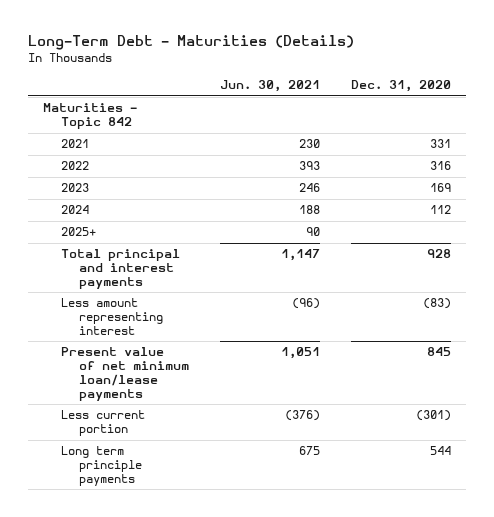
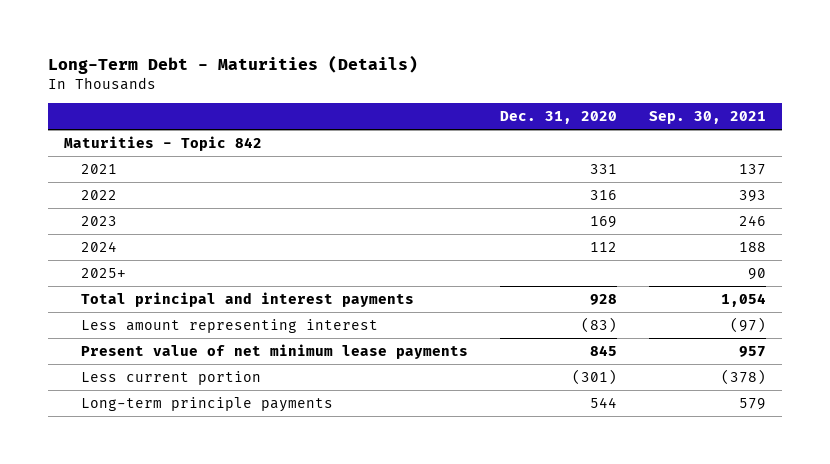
[219,80,320,93] Jun. 30, 2021 -> none
none -> [648,111,766,125] Sep. 30, 2021
[61,347,189,401] Present value of net minimum loan/lease payments -> [81,343,469,359] Present value of net minimum lease payments
[61,446,142,486] Long term principle payments -> [81,396,334,412] Long-term principle payments

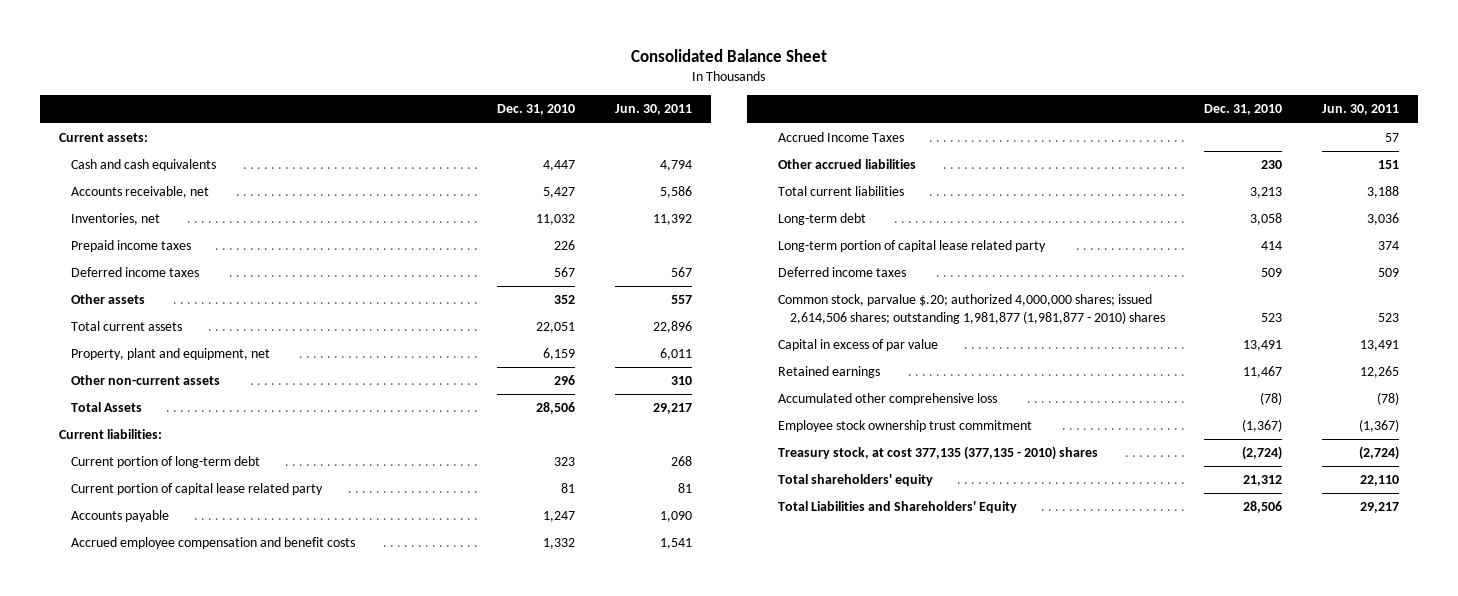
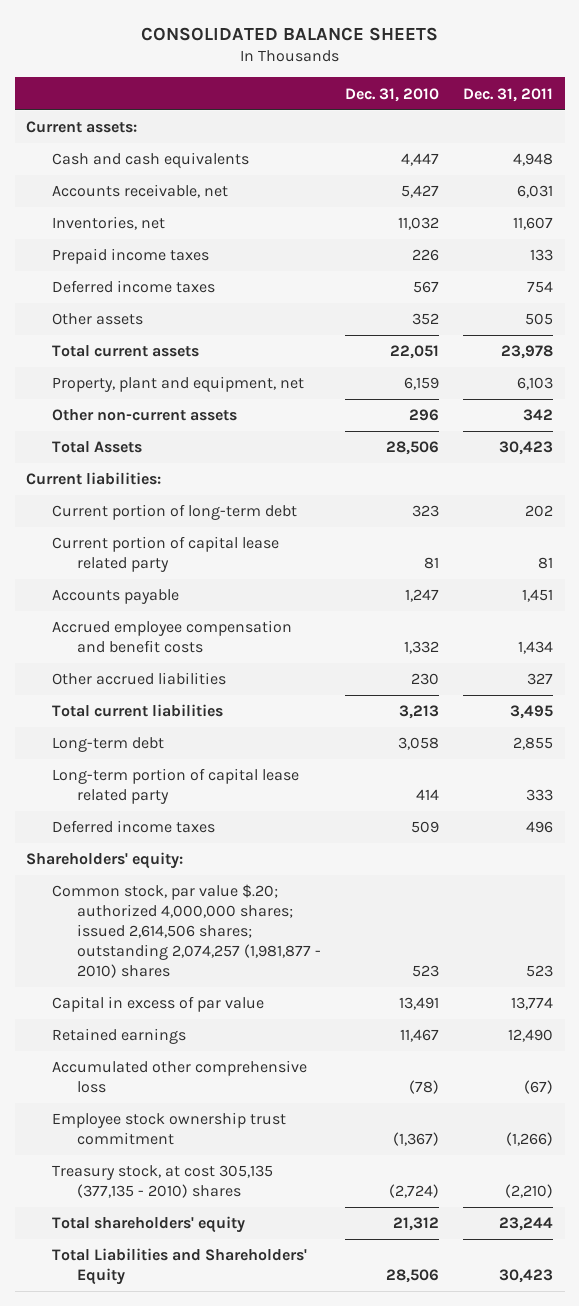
[630,48,827,62] Consolidated Balance Sheet -> [140,26,438,41] CONSOLIDATED BALANCE SHEETS
[614,104,692,116] Jun. 30, 2011 -> none
none -> [462,87,553,102] Dec. 31, 2011
[778,132,905,143] Accrued Income Taxes -> none
none -> [26,852,184,870] Shareholders' equity:
[778,294,1166,324] Common stock, parvalue $.20; authorized 4,000,000 shares; issued 2,614,506 shares; outstanding 1,981,877 (1,981,877 - 2010) shares -> [51,884,322,979] Common stock, par value $.20; authorized 4,000,000 shares; issued 2,614,506 shares; outstanding 2,074,257 (1,981,877 - 2010) shares
[778,446,1099,461] Treasury stock, at cost 377,135 (377,135 - 2010) shares -> [51,1165,273,1199] Treasury stock, at cost 305,135 (377,135 - 2010) shares

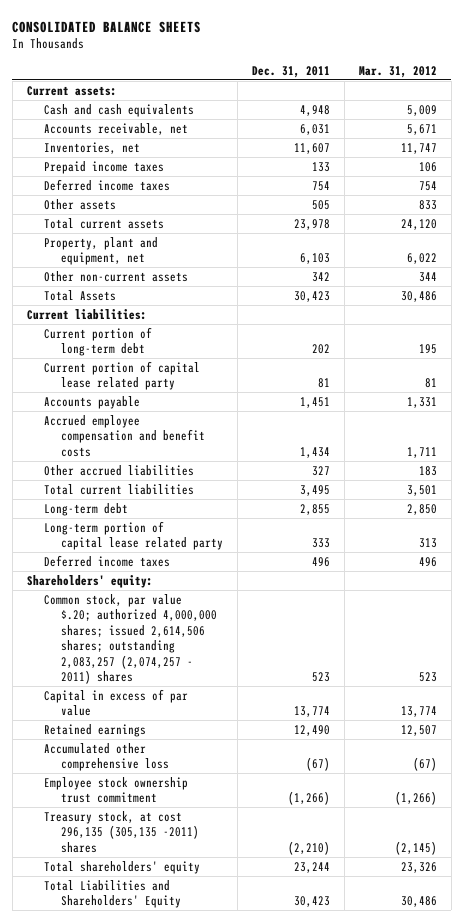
[345,87,440,102] Dec. 31, 2010 -> none
none -> [358,65,437,78] Mar. 31, 2012
[51,884,322,979] Common stock, par value $.20; authorized 4,000,000 shares; issued 2,614,506 shares; outstanding 2,074,257 (1,981,877 - 2010) shares -> [43,593,217,685] Common stock, par value $.20; authorized 4,000,000 shares; issued 2,614,506 shares; outstanding 2,083,257 (2,074,257 - 2011) shares
[51,1165,273,1199] Treasury stock, at cost 305,135 (377,135 - 2010) shares -> [43,810,199,853] Treasury stock, at cost 296,135 (305,135 -2011) shares

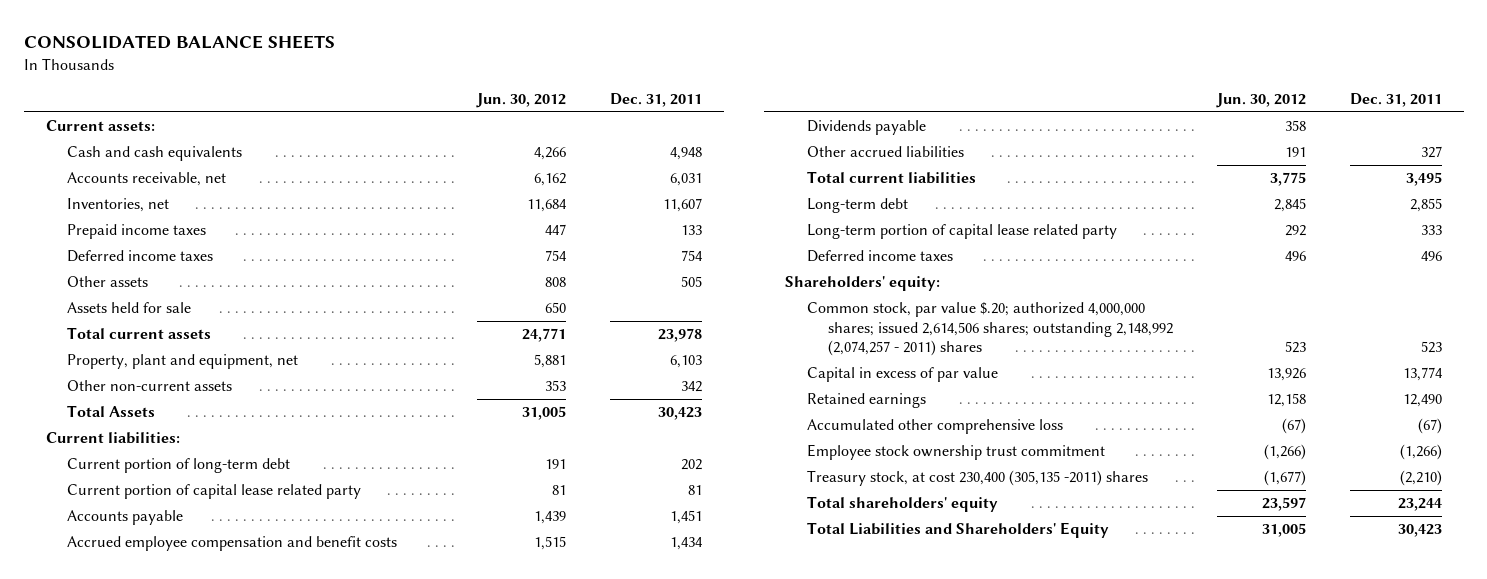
[358,65,437,78] Mar. 31, 2012 -> none
none -> [476,92,567,108] Jun. 30, 2012
none -> [67,302,192,314] Assets held for sale
none -> [806,120,926,136] Dividends payable
[43,593,217,685] Common stock, par value $.20; authorized 4,000,000 shares; issued 2,614,506 shares; outstanding 2,083,257 (2,074,257 - 2011) shares -> [806,302,1174,356] Common stock, par value $.20; authorized 4,000,000 shares; issued 2,614,506 shares; outstanding 2,148,992 (2,074,257 - 2011) shares
[43,810,199,853] Treasury stock, at cost 296,135 (305,135 -2011) shares -> [806,470,1148,487] Treasury stock, at cost 230,400 (305,135 -2011) shares

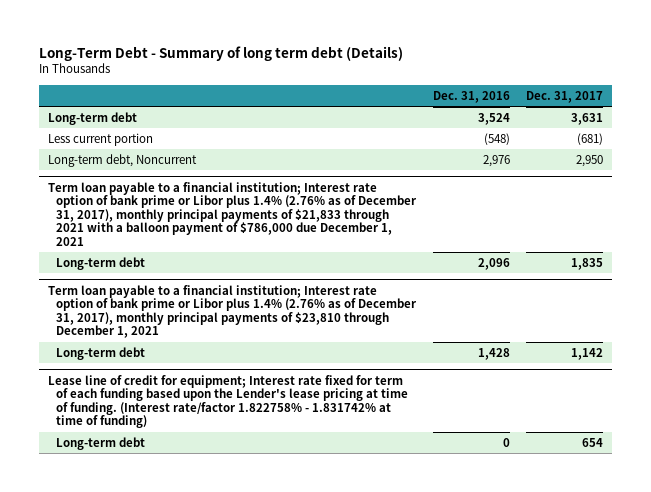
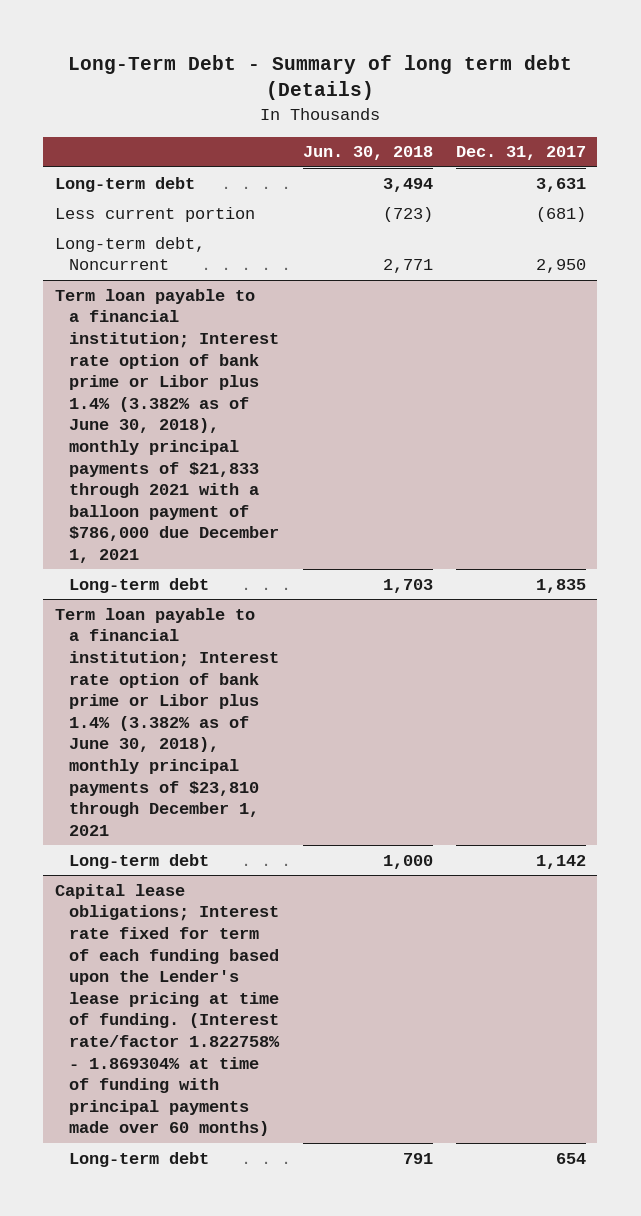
[432,90,510,103] Dec. 31, 2016 -> none
none -> [302,146,433,161] Jun. 30, 2018
[47,181,418,246] Term loan payable to a financial institution; Interest rate option of bank prime or Libor plus 1.4% (2.76% as of December 31, 2017), monthly principal payments of $21,833 through 2021 with a balloon payment of $786,000 due December 1, 2021 -> [54,288,280,564] Term loan payable to a financial institution; Interest rate option of bank prime or Libor plus 1.4% (3.382% as of June 30, 2018), monthly principal payments of $21,833 through 2021 with a balloon payment of $786,000 due December 1, 2021
[47,284,418,339] Term loan payable to a financial institution; Interest rate option of bank prime or Libor plus 1.4% (2.76% as of December 31, 2017), monthly principal payments of $23,810 through December 1, 2021 -> [54,607,280,836] Term loan payable to a financial institution; Interest rate option of bank prime or Libor plus 1.4% (3.382% as of June 30, 2018), monthly principal payments of $23,810 through December 1, 2021
[47,374,409,429] Lease line of credit for equipment; Interest rate fixed for term of each funding based upon the Lender's lease pricing at time of funding. (Interest rate/factor 1.822758% - 1.831742% at time of funding) -> [54,883,281,1137] Capital lease obligations; Interest rate fixed for term of each funding based upon the Lender's lease pricing at time of funding. (Interest rate/factor 1.822758% - 1.869304% at time of funding with principal payments made over 60 months)

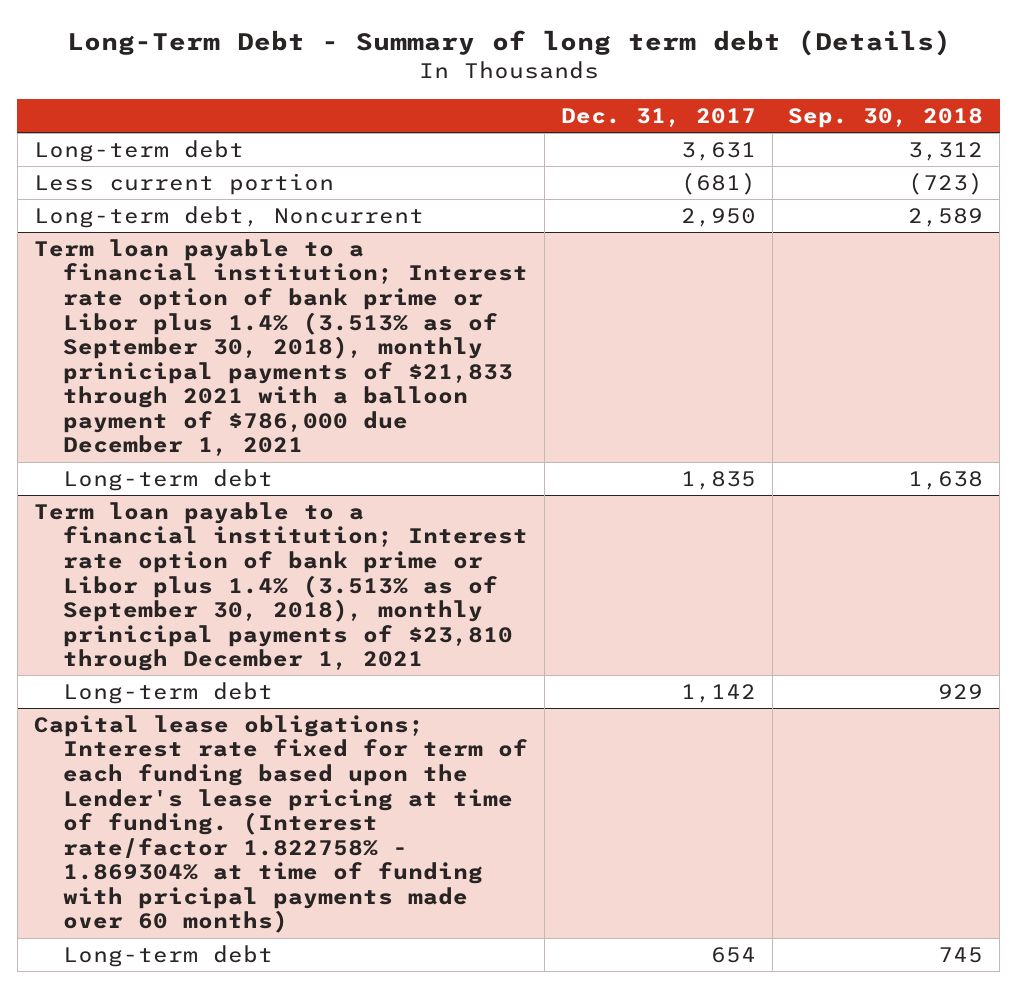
[302,146,433,161] Jun. 30, 2018 -> none
none -> [788,108,984,129] Sep. 30, 2018
[54,288,280,564] Term loan payable to a financial institution; Interest rate option of bank prime or Libor plus 1.4% (3.382% as of June 30, 2018), monthly principal payments of $21,833 through 2021 with a balloon payment of $786,000 due December 1, 2021 -> [33,238,529,457] Term loan payable to a financial institution; Interest rate option of bank prime or Libor plus 1.4% (3.513% as of September 30, 2018), monthly prinicipal payments of $21,833 through 2021 with a balloon payment of $786,000 due December 1, 2021
[54,607,280,836] Term loan payable to a financial institution; Interest rate option of bank prime or Libor plus 1.4% (3.382% as of June 30, 2018), monthly principal payments of $23,810 through December 1, 2021 -> [33,501,529,672] Term loan payable to a financial institution; Interest rate option of bank prime or Libor plus 1.4% (3.513% as of September 30, 2018), monthly prinicipal payments of $23,810 through December 1, 2021
[54,883,281,1137] Capital lease obligations; Interest rate fixed for term of each funding based upon the Lender's lease pricing at time of funding. (Interest rate/factor 1.822758% - 1.869304% at time of funding with principal payments made over 60 months) -> [33,714,529,934] Capital lease obligations; Interest rate fixed for term of each funding based upon the Lender's lease pricing at time of funding. (Interest rate/factor 1.822758% - 1.869304% at time of funding with pricipal payments made over 60 months)

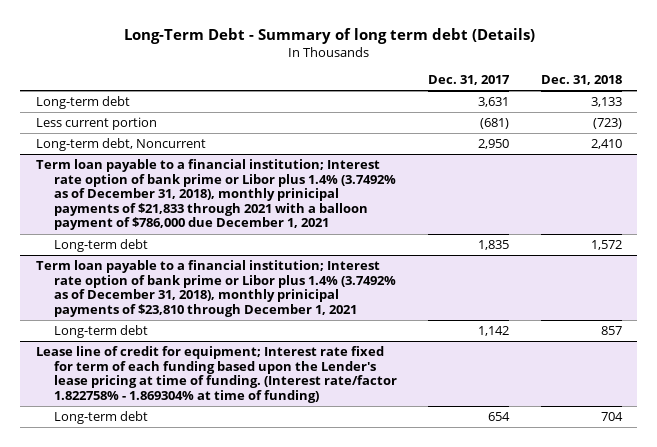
[788,108,984,129] Sep. 30, 2018 -> none
none -> [540,75,622,86] Dec. 31, 2018
[33,238,529,457] Term loan payable to a financial institution; Interest rate option of bank prime or Libor plus 1.4% (3.513% as of September 30, 2018), monthly prinicipal payments of $21,833 through 2021 with a balloon payment of $786,000 due December 1, 2021 -> [35,159,397,231] Term loan payable to a financial institution; Interest rate option of bank prime or Libor plus 1.4% (3.7492% as of December 31, 2018), monthly prinicipal payments of $21,833 through 2021 with a balloon payment of $786,000 due December 1, 2021
[33,501,529,672] Term loan payable to a financial institution; Interest rate option of bank prime or Libor plus 1.4% (3.513% as of September 30, 2018), monthly prinicipal payments of $23,810 through December 1, 2021 -> [35,260,397,317] Term loan payable to a financial institution; Interest rate option of bank prime or Libor plus 1.4% (3.7492% as of December 31, 2018), monthly prinicipal payments of $23,810 through December 1, 2021
[33,714,529,934] Capital lease obligations; Interest rate fixed for term of each funding based upon the Lender's lease pricing at time of funding. (Interest rate/factor 1.822758% - 1.869304% at time of funding with pricipal payments made over 60 months) -> [35,346,398,403] Lease line of credit for equipment; Interest rate fixed for term of each funding based upon the Lender's lease pricing at time of funding. (Interest rate/factor 1.822758% - 1.869304% at time of funding)

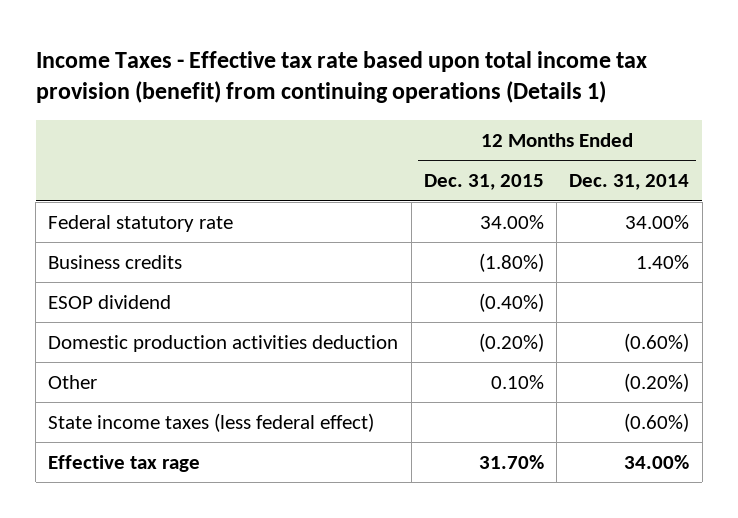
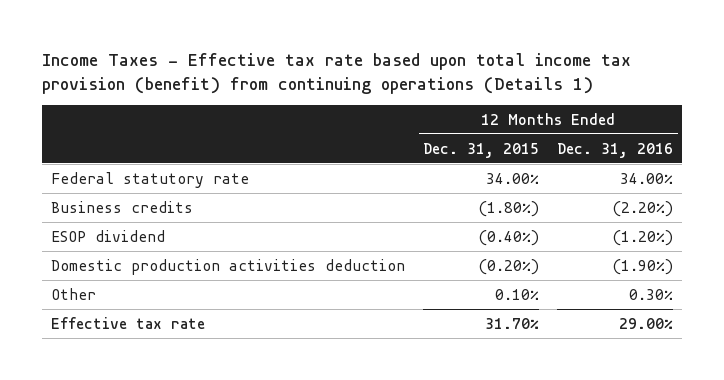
[569,173,690,190] Dec. 31, 2014 -> none
none -> [557,142,674,158] Dec. 31, 2016
[48,412,375,432] State income taxes (less federal effect) -> none
[48,454,201,472] Effective tax rage -> [51,316,206,329] Effective tax rate

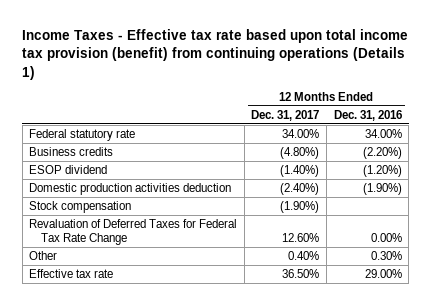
[423,142,540,158] Dec. 31, 2015 -> none
none -> [251,109,320,121] Dec. 31, 2017
none -> [29,200,132,213] Stock compensation
none -> [29,218,238,246] Revaluation of Deferred Taxes for Federal Tax Rate Change

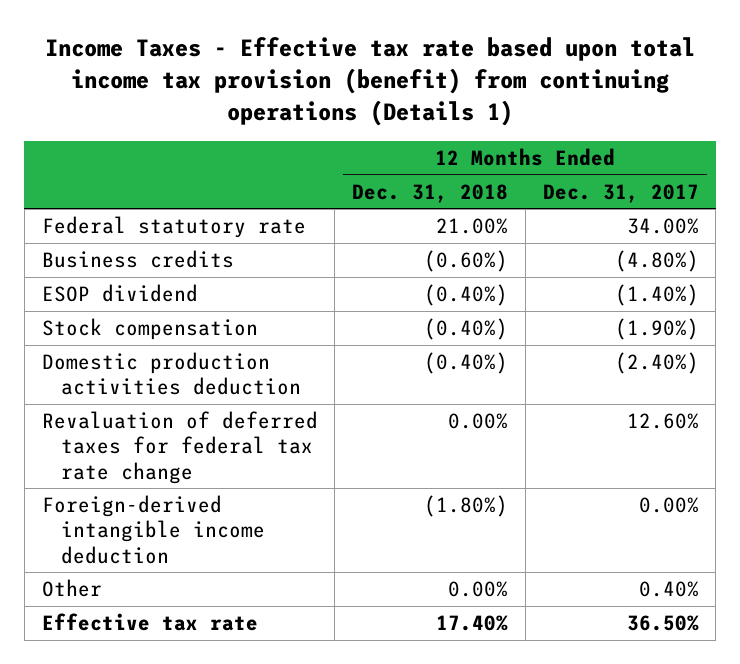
[333,109,402,121] Dec. 31, 2016 -> none
none -> [352,183,509,203] Dec. 31, 2018
[29,182,232,195] Domestic production activities deduction -> [41,352,302,396] Domestic production activities deduction
[29,218,238,246] Revaluation of Deferred Taxes for Federal Tax Rate Change -> [41,411,318,484] Revaluation of deferred taxes for federal tax rate change
none -> [41,495,266,564] Foreign-derived intangible income deduction

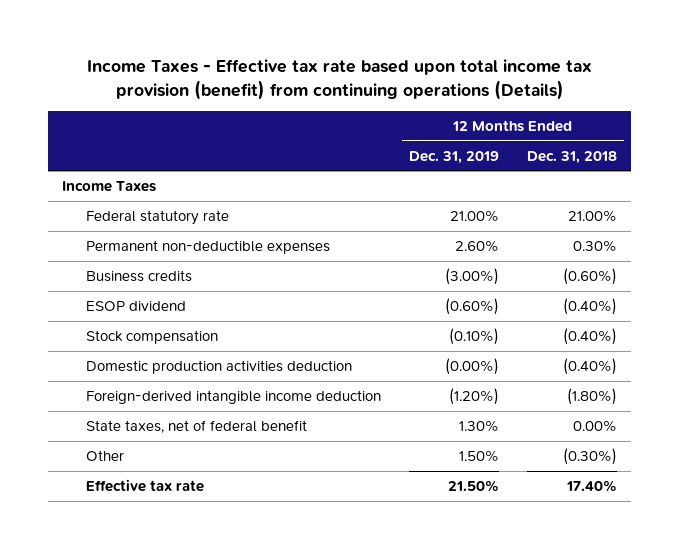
[45,37,696,127] Income Taxes - Effective tax rate based upon total income tax provision (benefit) from continuing operations (Details 1) -> [86,58,592,100] Income Taxes - Effective tax rate based upon total income tax provision (benefit) from continuing operations (Details)
[542,183,699,203] Dec. 31, 2017 -> none
none -> [409,150,500,164] Dec. 31, 2019
none -> [62,181,157,193] Income Taxes
none -> [86,240,331,255] Permanent non-deductible expenses
[41,411,318,484] Revaluation of deferred taxes for federal tax rate change -> none
none -> [86,420,308,434] State taxes, net of federal benefit
[448,581,509,598] 0.00% -> [563,448,618,466] (0.30%)

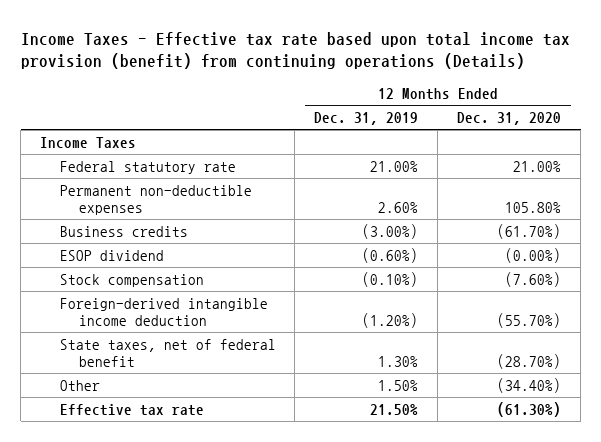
[527,150,618,164] Dec. 31, 2018 -> none
none -> [457,112,562,126] Dec. 31, 2020
[86,360,353,375] Domestic production activities deduction -> none

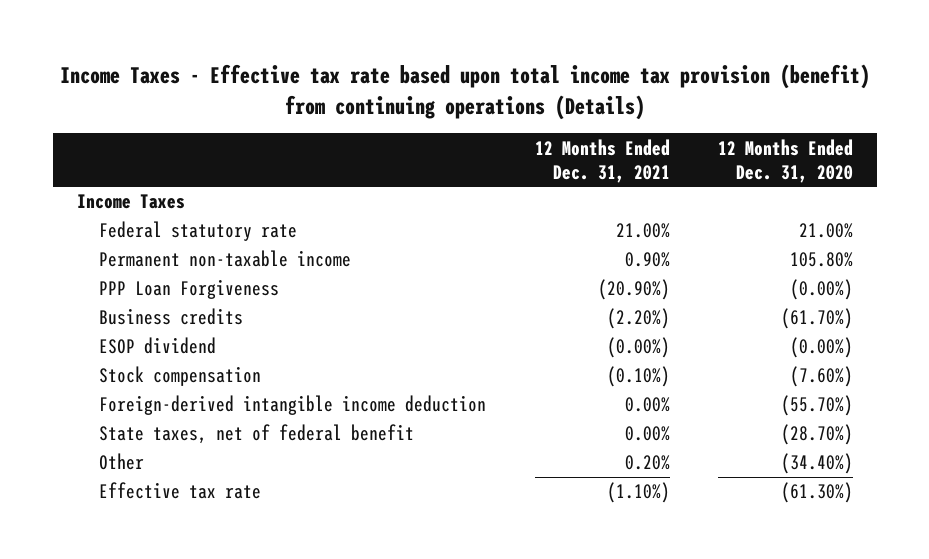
[314,112,419,126] Dec. 31, 2019 -> none
none -> [534,138,670,183] 12 Months Ended Dec. 31, 2021
[59,184,252,215] Permanent non-deductible expenses -> [99,250,352,268] Permanent non-taxable income
none -> [99,279,280,300] PPP Loan Forgiveness

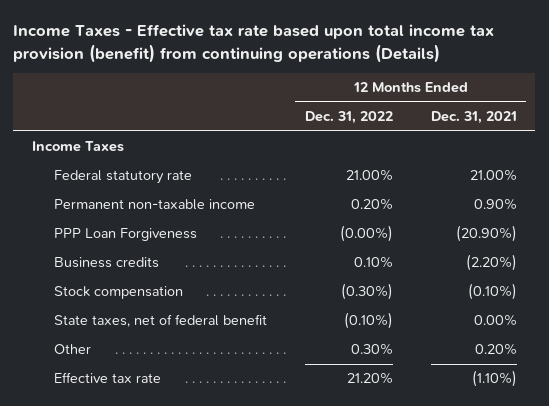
[717,138,853,183] 12 Months Ended Dec. 31, 2020 -> none
none -> [304,111,393,125] Dec. 31, 2022
[99,337,217,355] ESOP dividend -> none
[99,395,487,416] Foreign-derived intangible income deduction -> none

